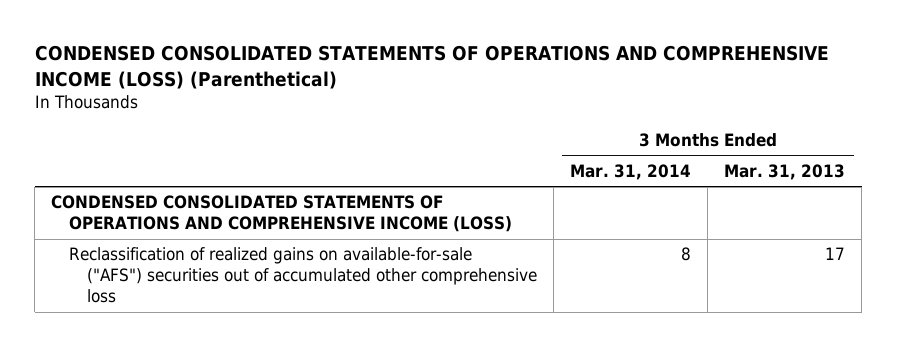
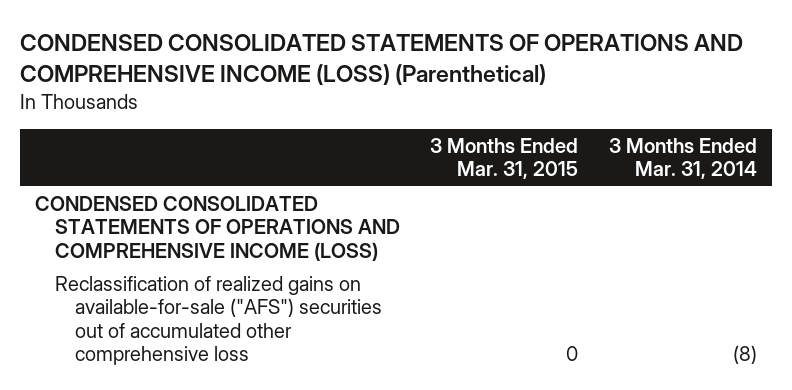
[724,163,846,180] Mar. 31, 2013 -> none
none -> [430,138,579,180] 3 Months Ended Mar. 31, 2015
[680,247,691,262] 8 -> [733,344,758,364] (8)

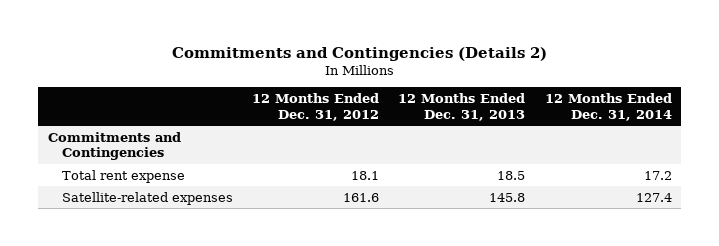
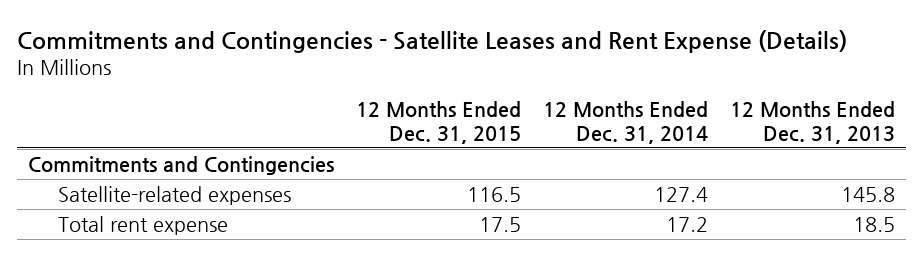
[171,46,547,61] Commitments and Contingencies (Details 2) -> [17,29,848,53] Commitments and Contingencies - Satellite Leases and Rent Expense (Details)
[252,92,380,121] 12 Months Ended Dec. 31, 2012 -> none
none -> [356,101,522,144] 12 Months Ended Dec. 31, 2015
[62,169,186,183] Total rent expense -> [58,215,229,235] Total rent expense

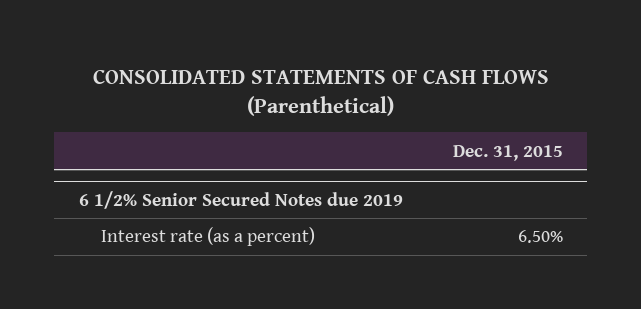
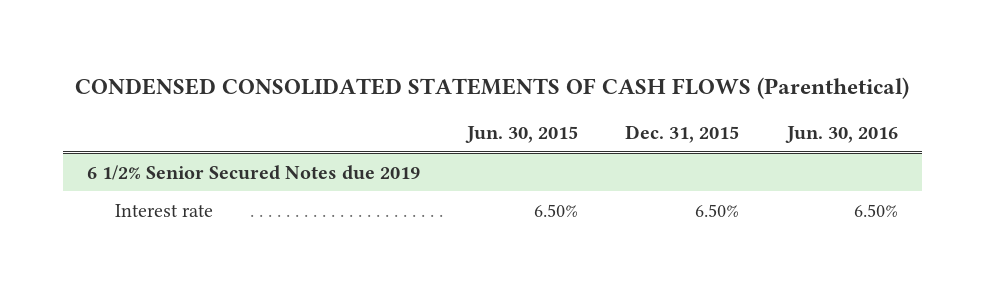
[92,68,549,117] CONSOLIDATED STATEMENTS OF CASH FLOWS (Parenthetical) -> [75,76,910,99] CONDENSED CONSOLIDATED STATEMENTS OF CASH FLOWS (Parenthetical)
none -> [465,125,579,143] Jun. 30, 2015
none -> [784,125,898,143] Jun. 30, 2016
[101,227,316,247] Interest rate (as a percent) -> [115,203,214,217] Interest rate

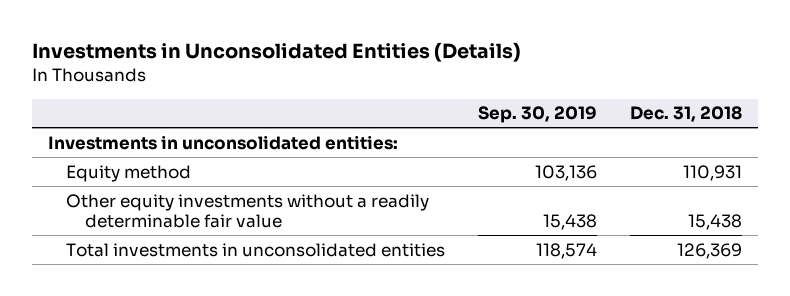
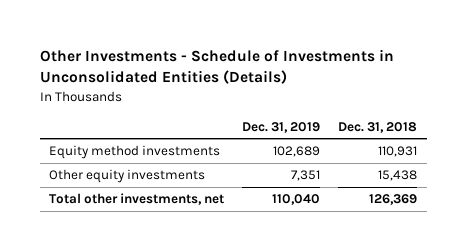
[31,42,521,63] Investments in Unconsolidated Entities (Details) -> [39,49,394,85] Other Investments - Schedule of Investments in Unconsolidated Entities (Details)
[478,106,598,124] Sep. 30, 2019 -> none
none -> [242,121,321,133] Dec. 31, 2019
[47,134,398,150] Investments in unconsolidated entities: -> none
[66,164,192,182] Equity method -> [49,145,221,160] Equity method investments
[66,193,430,229] Other equity investments without a readily determinable fair value -> [49,169,206,184] Other equity investments
[66,242,446,257] Total investments in unconsolidated entities -> [49,193,225,206] Total other investments, net

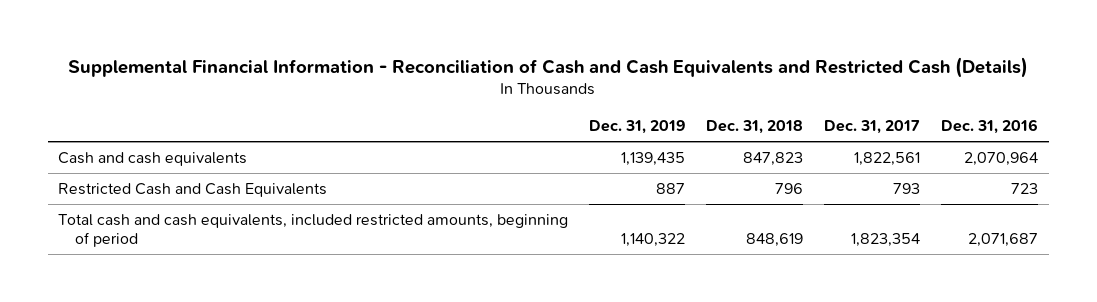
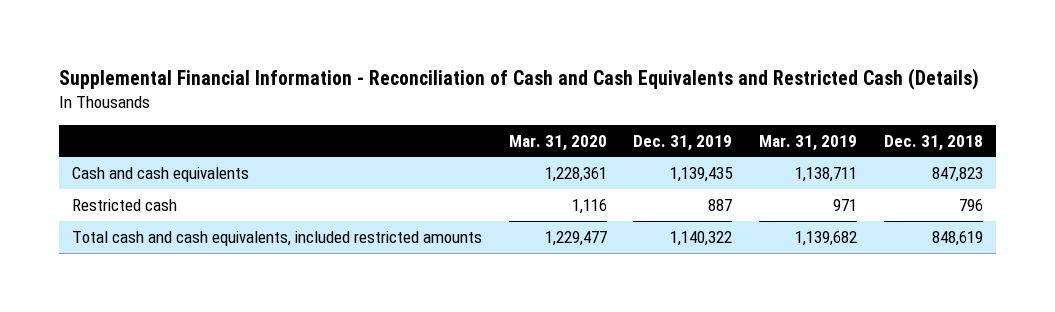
[824,119,921,134] Dec. 31, 2017 -> none
[941,118,1039,134] Dec. 31, 2016 -> none
none -> [508,134,607,151] Mar. 31, 2020
none -> [759,134,858,151] Mar. 31, 2019
[58,182,328,197] Restricted Cash and Cash Equivalents -> [72,198,178,211] Restricted cash
[58,213,569,248] Total cash and cash equivalents, included restricted amounts, beginning of period -> [72,230,483,246] Total cash and cash equivalents, included restricted amounts

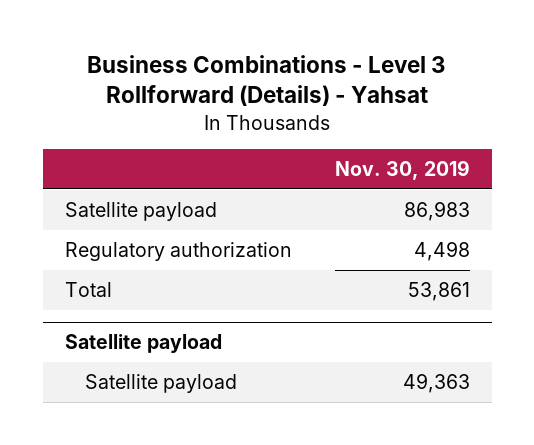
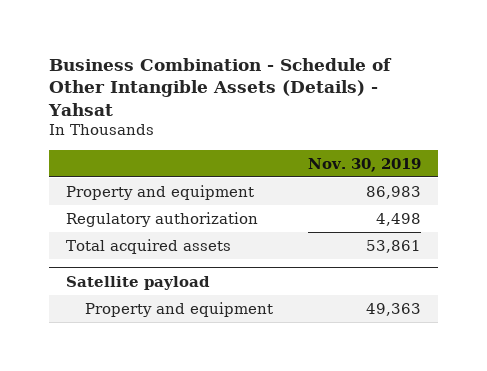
[87,55,447,107] Business Combinations - Level 3 Rollforward (Details) - Yahsat -> [47,57,392,116] Business Combination - Schedule of Other Intangible Assets (Details) - Yahsat
[64,201,217,221] Satellite payload -> [66,184,255,200] Property and equipment
[64,281,112,297] Total -> [66,238,232,254] Total acquired assets
[84,373,237,393] Satellite payload -> [84,301,273,317] Property and equipment

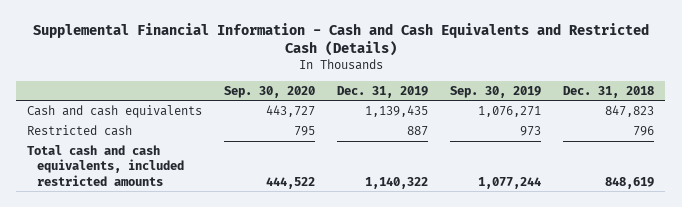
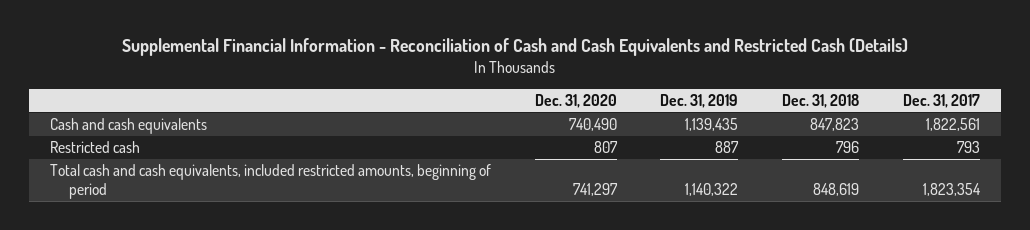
[32,22,649,57] Supplemental Financial Information - Cash and Cash Equivalents and Restricted Cash (Details) -> [121,38,908,57] Supplemental Financial Information - Reconciliation of Cash and Cash Equivalents and Restricted Cash (Details)
[224,85,316,98] Sep. 30, 2020 -> none
[450,85,542,98] Sep. 30, 2019 -> none
none -> [534,93,617,108] Dec. 31, 2020
none -> [902,93,980,108] Dec. 31, 2017
[27,144,185,186] Total cash and cash equivalents, included restricted amounts -> [50,164,492,200] Total cash and cash equivalents, included restricted amounts, beginning of period

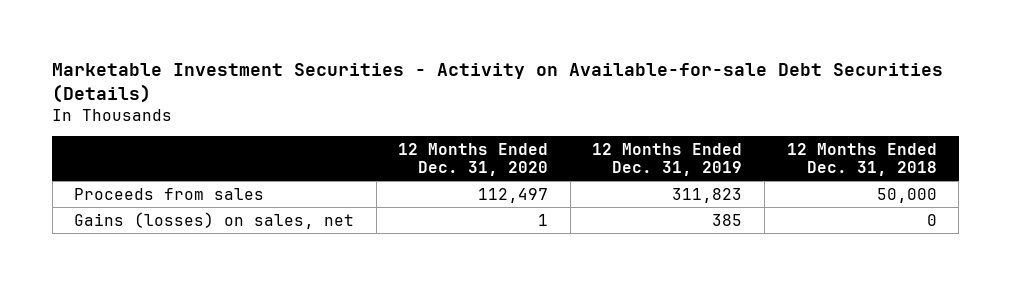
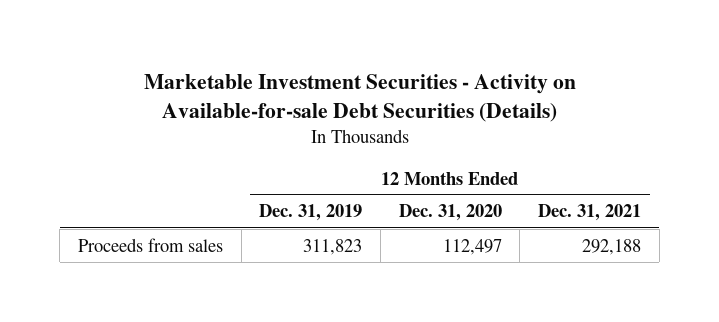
[786,142,937,176] 12 Months Ended Dec. 31, 2018 -> none
none -> [538,204,642,222] Dec. 31, 2021
[74,211,355,229] Gains (losses) on sales, net -> none

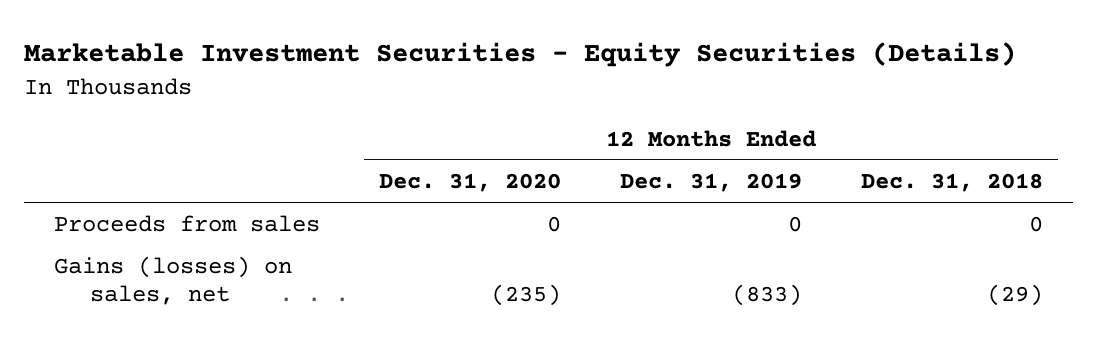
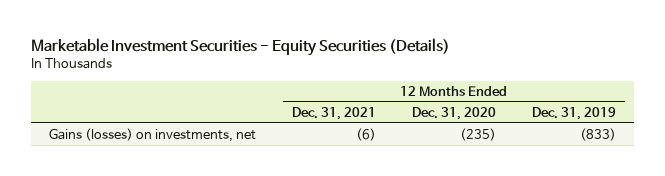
[861,172,1044,192] Dec. 31, 2018 -> none
none -> [291,106,376,120] Dec. 31, 2021
[53,215,320,233] Proceeds from sales -> none
[53,256,292,306] Gains (losses) on sales, net -> [48,128,256,143] Gains (losses) on investments, net

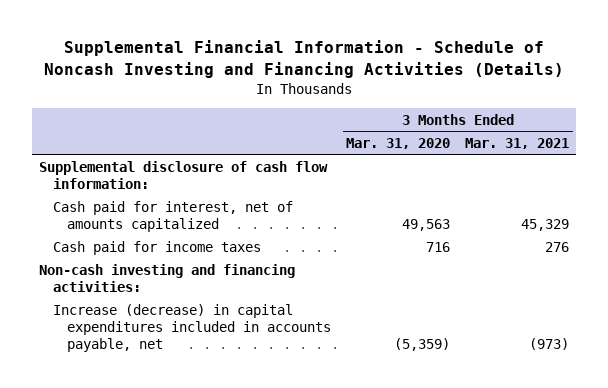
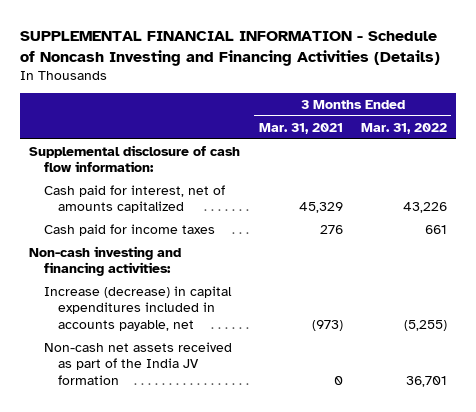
[44,40,565,79] Supplemental Financial Information - Schedule of Noncash Investing and Financing Activities (Details) -> [19,30,440,66] SUPPLEMENTAL FINANCIAL INFORMATION - Schedule of Noncash Investing and Financing Activities (Details)
[346,137,451,149] Mar. 31, 2020 -> none
none -> [360,122,447,134] Mar. 31, 2022
none -> [43,341,232,385] Non-cash net assets received as part of the India JV formation

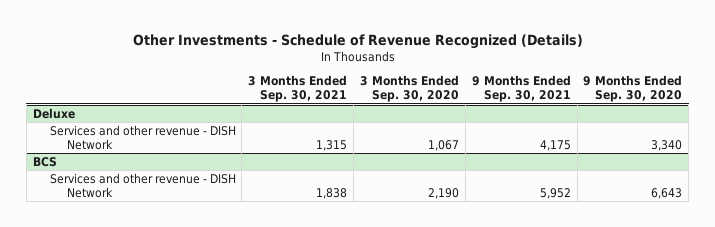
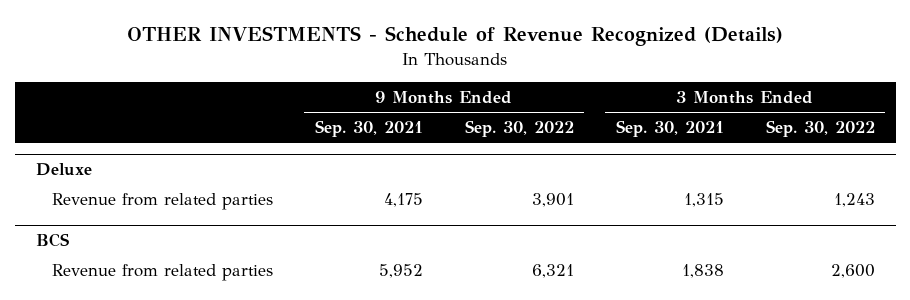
[132,33,583,49] Other Investments - Schedule of Revenue Recognized (Details) -> [127,26,784,47] OTHER INVESTMENTS - Schedule of Revenue Recognized (Details)
[359,75,459,103] 3 Months Ended Sep. 30, 2020 -> none
[583,75,683,103] 9 Months Ended Sep. 30, 2020 -> none
none -> [464,120,574,138] Sep. 30, 2022
none -> [765,120,875,138] Sep. 30, 2022
[49,124,236,150] Services and other revenue - DISH Network -> [51,193,273,211] Revenue from related parties
[49,172,236,198] Services and other revenue - DISH Network -> [51,264,273,282] Revenue from related parties

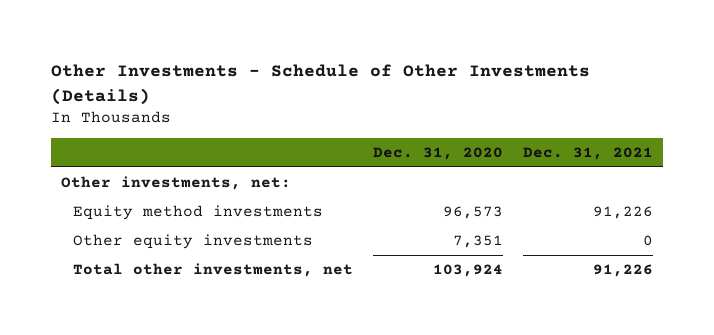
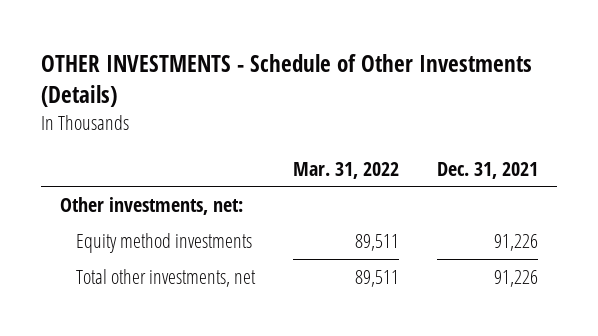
[51,64,591,105] Other Investments - Schedule of Other Investments (Details) -> [41,54,533,108] OTHER INVESTMENTS - Schedule of Other Investments (Details)
[372,146,503,160] Dec. 31, 2020 -> none
none -> [292,161,399,179] Mar. 31, 2022
[72,234,313,250] Other equity investments -> none

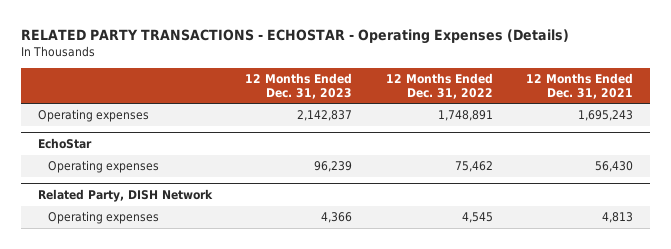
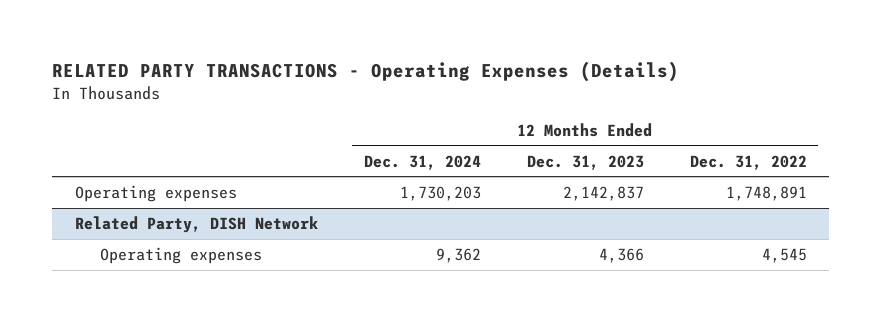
[21,28,570,44] RELATED PARTY TRANSACTIONS - ECHOSTAR - Operating Expenses (Details) -> [51,61,679,83] RELATED PARTY TRANSACTIONS - Operating Expenses (Details)
[526,72,634,99] 12 Months Ended Dec. 31, 2021 -> none
none -> [363,154,481,170] Dec. 31, 2024
[37,138,92,150] EchoStar -> none
[47,160,159,174] Operating expenses -> none

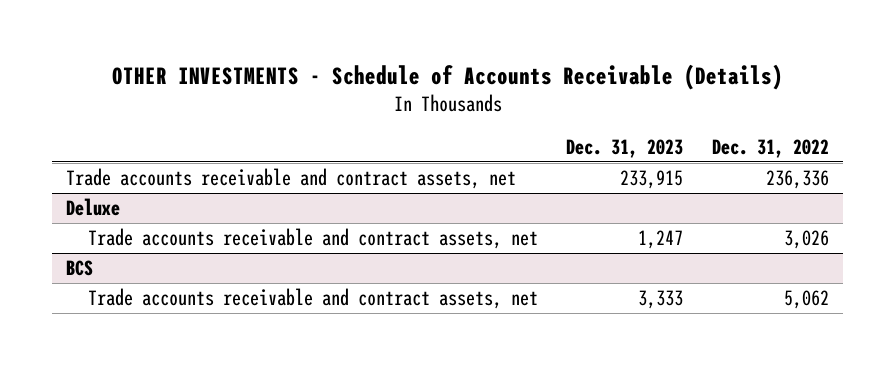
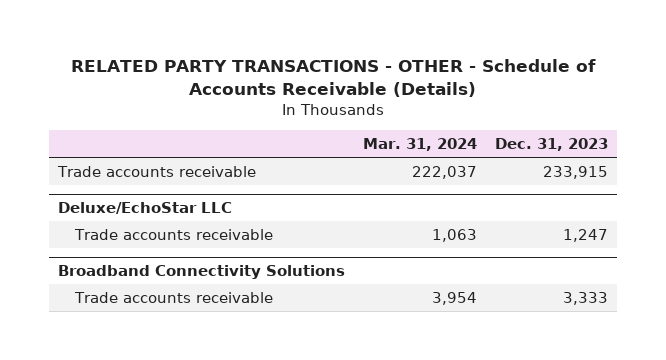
[111,63,783,90] OTHER INVESTMENTS - Schedule of Accounts Receivable (Details) -> [71,59,597,98] RELATED PARTY TRANSACTIONS - OTHER - Schedule of Accounts Receivable (Details)
[711,138,829,158] Dec. 31, 2022 -> none
none -> [363,138,478,152] Mar. 31, 2024
[66,168,517,190] Trade accounts receivable and contract assets, net -> [57,165,257,177] Trade accounts receivable
[66,198,121,217] Deluxe -> [58,202,233,215] Deluxe/EchoStar LLC
[87,228,538,250] Trade accounts receivable and contract assets, net -> [74,228,274,240] Trade accounts receivable
[66,260,94,277] BCS -> [58,265,346,280] Broadband Connectivity Solutions
[87,288,538,310] Trade accounts receivable and contract assets, net -> [74,291,274,303] Trade accounts receivable

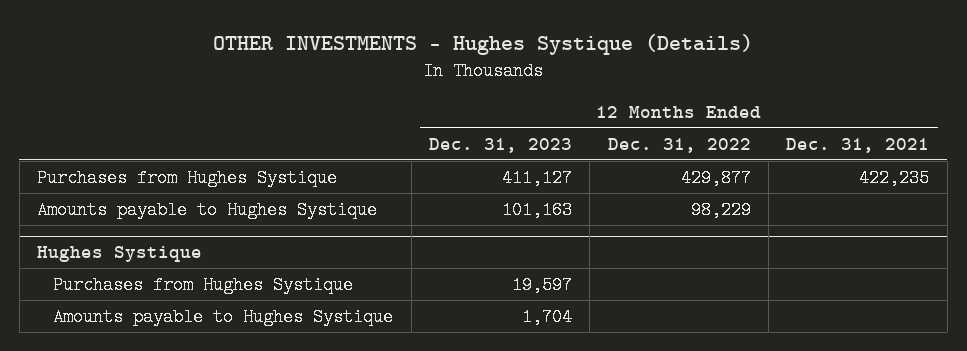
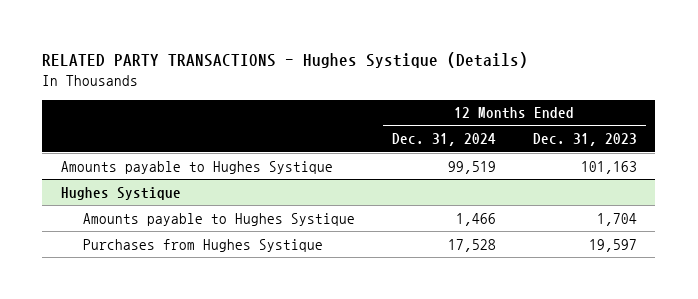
[213,33,754,55] OTHER INVESTMENTS - Hughes Systique (Details) -> [42,52,529,69] RELATED PARTY TRANSACTIONS - Hughes Systique (Details)
[607,137,751,153] Dec. 31, 2022 -> none
[786,137,930,153] Dec. 31, 2021 -> none
none -> [391,133,496,147] Dec. 31, 2024
[37,168,338,187] Purchases from Hughes Systique -> none
[53,275,354,294] Purchases from Hughes Systique -> [83,238,324,252] Purchases from Hughes Systique

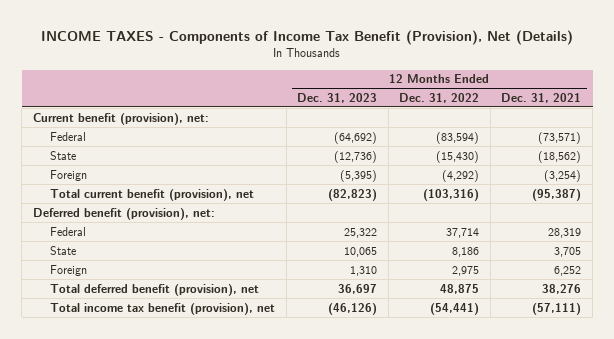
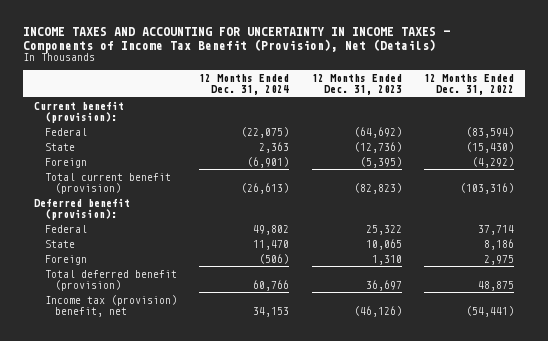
[41,29,574,45] INCOME TAXES - Components of Income Tax Benefit (Provision), Net (Details) -> [22,27,450,53] INCOME TAXES AND ACCOUNTING FOR UNCERTAINTY IN INCOME TAXES - Components of Income Tax Benefit (Provision), Net (Details)
[501,92,582,103] Dec. 31, 2021 -> none
none -> [199,73,290,95] 12 Months Ended Dec. 31, 2024
[32,112,209,125] Current benefit (provision), net: -> [33,100,124,123] Current benefit (provision):
[50,188,255,201] Total current benefit (provision), net -> [44,172,171,194] Total current benefit (provision)
[32,207,215,220] Deferred benefit (provision), net: -> [33,197,130,220] Deferred benefit (provision):
[50,283,260,296] Total deferred benefit (provision), net -> [44,269,177,291] Total deferred benefit (provision)
[50,302,276,315] Total income tax benefit (provision), net -> [44,294,177,317] Income tax (provision) benefit, net

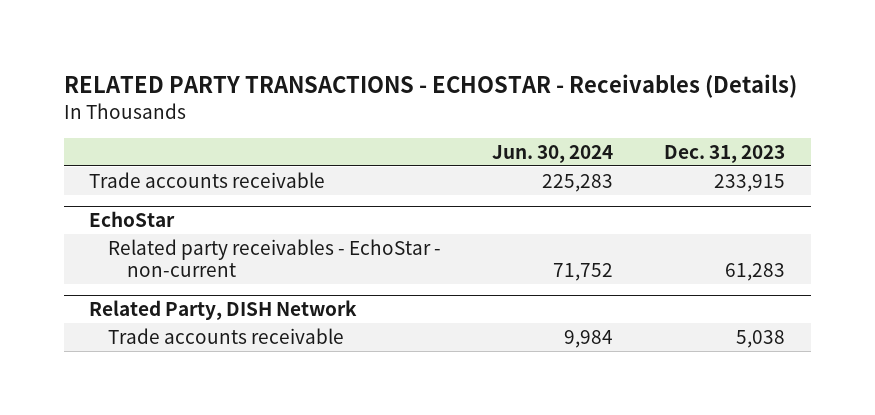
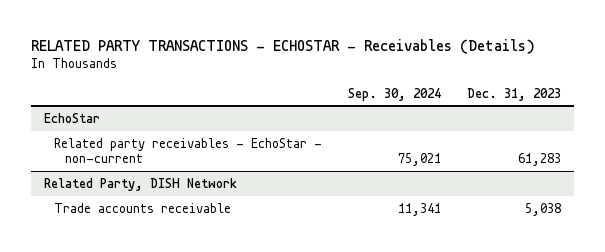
[492,144,614,163] Jun. 30, 2024 -> none
none -> [348,87,442,101] Sep. 30, 2024
[89,171,326,188] Trade accounts receivable -> none

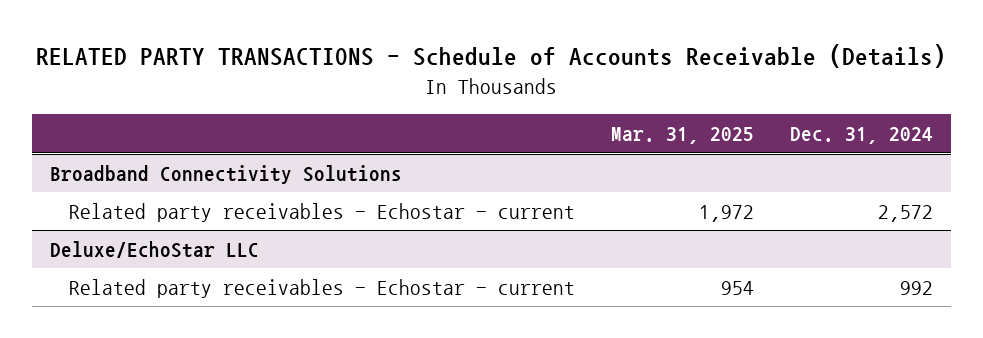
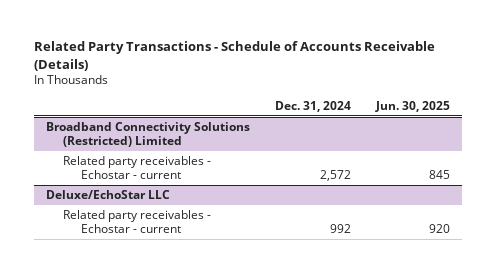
[36,44,947,69] RELATED PARTY TRANSACTIONS - Schedule of Accounts Receivable (Details) -> [33,41,435,72] Related Party Transactions - Schedule of Accounts Receivable (Details)
[611,127,755,145] Mar. 31, 2025 -> none
none -> [374,100,450,112] Jun. 30, 2025
[49,164,402,184] Broadband Connectivity Solutions -> [45,122,250,147] Broadband Connectivity Solutions (Restricted) Limited

